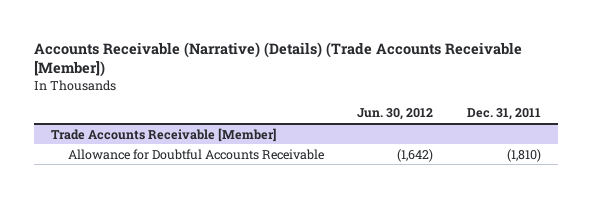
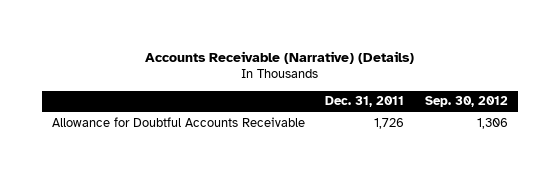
[34,41,523,78] Accounts Receivable (Narrative) (Details) (Trade Accounts Receivable [Member]) -> [144,50,414,64] Accounts Receivable (Narrative) (Details)
[357,108,434,121] Jun. 30, 2012 -> none
none -> [424,96,508,108] Sep. 30, 2012
[51,127,277,142] Trade Accounts Receivable [Member] -> none
[507,148,542,162] (1,810) -> [374,117,405,129] 1,726

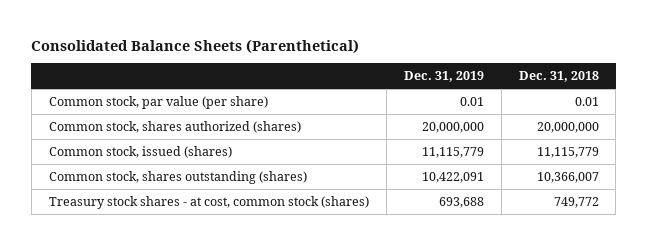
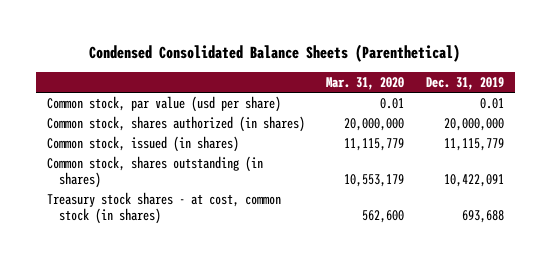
[31,38,360,54] Consolidated Balance Sheets (Parenthetical) -> [89,43,461,62] Condensed Consolidated Balance Sheets (Parenthetical)
[518,71,599,83] Dec. 31, 2018 -> none
none -> [326,76,405,90] Mar. 31, 2020
[48,95,268,109] Common stock, par value (per share) -> [46,96,281,113] Common stock, par value (usd per share)
[48,120,301,133] Common stock, shares authorized (shares) -> [46,116,305,133] Common stock, shares authorized (in shares)
[48,145,232,158] Common stock, issued (shares) -> [46,136,239,153] Common stock, issued (in shares)
[48,170,307,184] Common stock, shares outstanding (shares) -> [46,156,263,189] Common stock, shares outstanding (in shares)
[48,195,369,209] Treasury stock shares - at cost, common stock (shares) -> [46,192,281,225] Treasury stock shares - at cost, common stock (in shares)

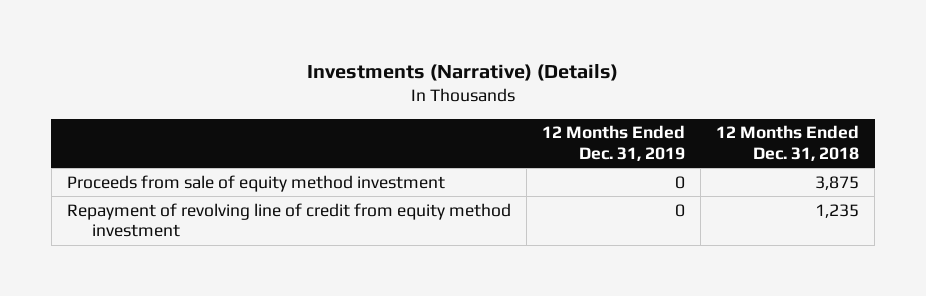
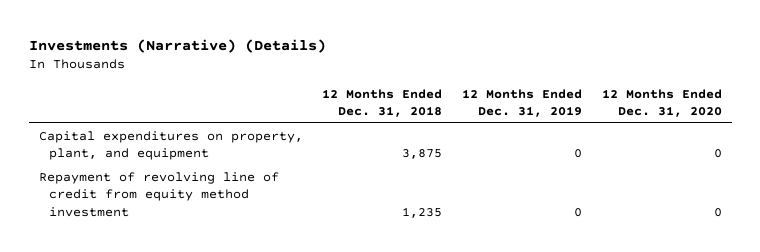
none -> [601,88,722,118] 12 Months Ended Dec. 31, 2020
[66,174,445,192] Proceeds from sale of equity method investment -> [38,130,303,161] Capital expenditures on property, plant, and equipment

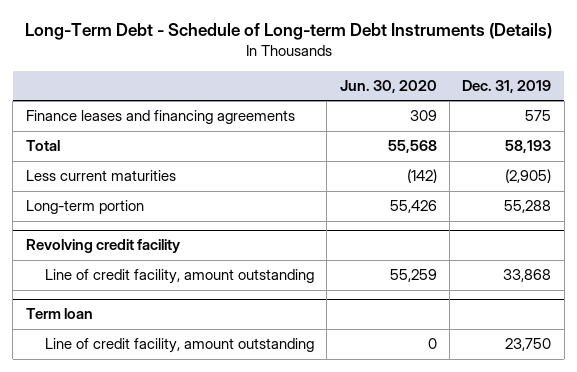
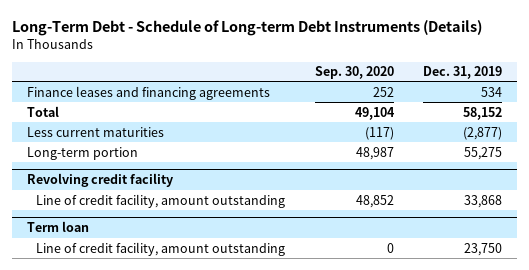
[339,79,437,93] Jun. 30, 2020 -> none
none -> [314,66,394,80] Sep. 30, 2020
[525,110,552,122] 575 -> [480,86,502,97] 534
[505,140,552,154] 58,193 -> [462,106,502,120] 58,152
[505,169,552,184] (2,905) -> [462,126,502,140] (2,877)
[504,200,552,214] 55,288 -> [463,146,502,160] 55,275

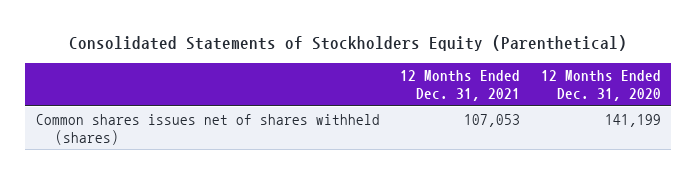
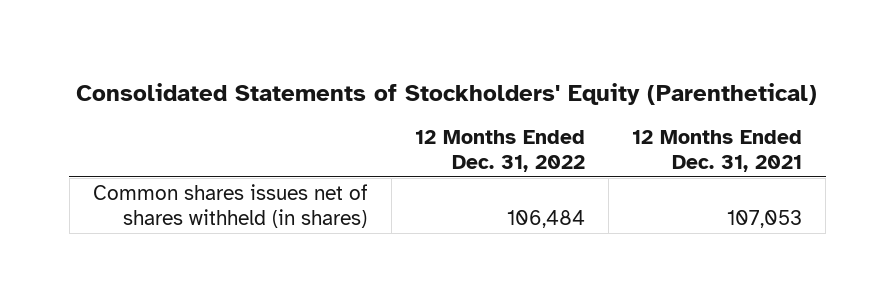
[69,35,628,52] Consolidated Statements of Stockholders Equity (Parenthetical) -> [76,83,818,106] Consolidated Statements of Stockholders' Equity (Parenthetical)
[541,70,662,102] 12 Months Ended Dec. 31, 2020 -> none
none -> [414,130,585,172] 12 Months Ended Dec. 31, 2022
[35,114,380,145] Common shares issues net of shares withheld (shares) -> [92,184,368,228] Common shares issues net of shares withheld (in shares)

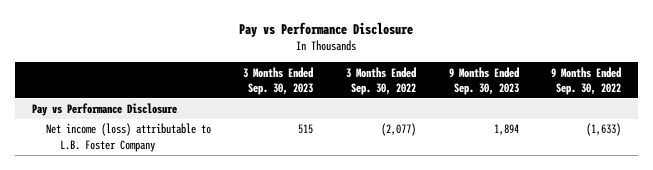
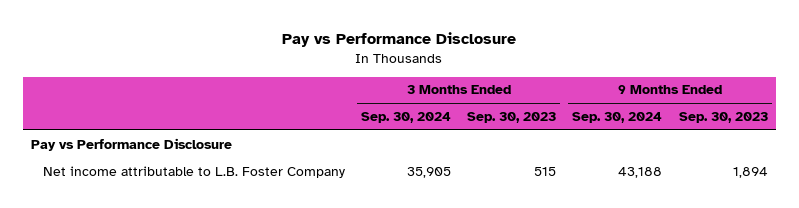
[346,66,417,95] 3 Months Ended Sep. 30, 2022 -> none
[551,66,622,95] 9 Months Ended Sep. 30, 2022 -> none
none -> [360,112,451,124] Sep. 30, 2024
none -> [572,112,663,124] Sep. 30, 2024
[45,123,211,152] Net income (loss) attributable to L.B. Foster Company -> [42,165,345,178] Net income attributable to L.B. Foster Company

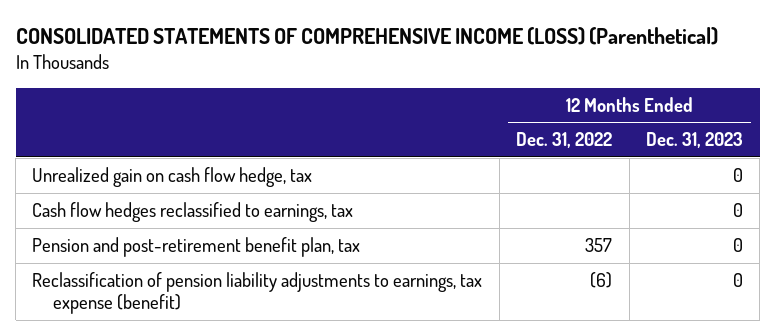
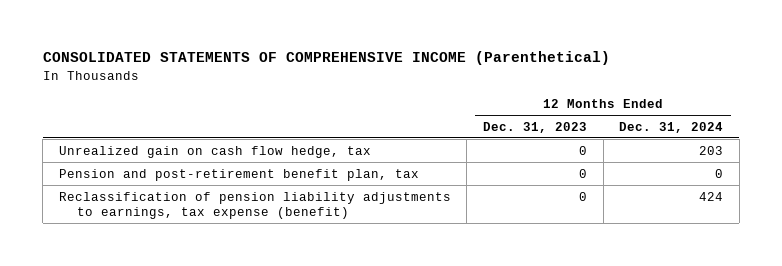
[15,27,718,46] CONSOLIDATED STATEMENTS OF COMPREHENSIVE INCOME (LOSS) (Parenthetical) -> [42,51,610,66] CONSOLIDATED STATEMENTS OF COMPREHENSIVE INCOME (Parenthetical)
[516,132,613,149] Dec. 31, 2022 -> none
none -> [619,121,724,133] Dec. 31, 2024
[32,202,354,223] Cash flow hedges reclassified to earnings, tax -> none

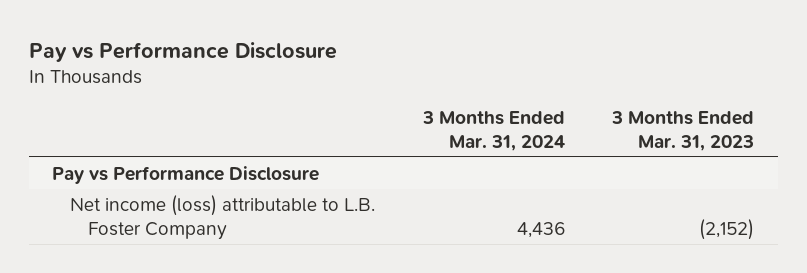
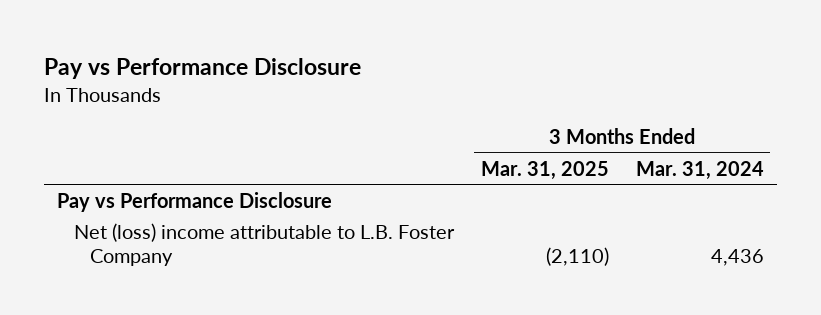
[611,110,755,151] 3 Months Ended Mar. 31, 2023 -> none
none -> [480,160,609,180] Mar. 31, 2025
[69,194,375,240] Net income (loss) attributable to L.B. Foster Company -> [73,222,455,266] Net (loss) income attributable to L.B. Foster Company

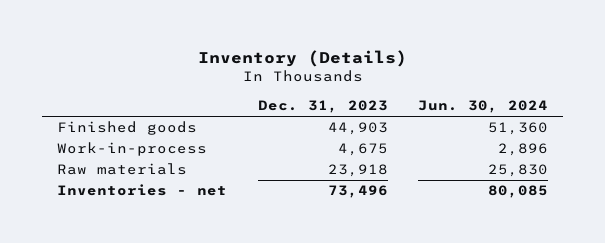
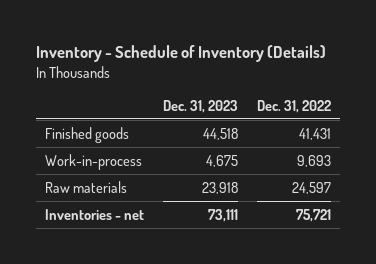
[197,50,407,68] Inventory (Details) -> [35,45,326,63] Inventory - Schedule of Inventory (Details)
[417,100,548,114] Jun. 30, 2024 -> none
none -> [256,99,331,113] Dec. 31, 2022
[327,122,388,136] 44,903 -> [202,127,238,140] 44,518
[327,185,388,199] 73,496 -> [207,208,238,222] 73,111

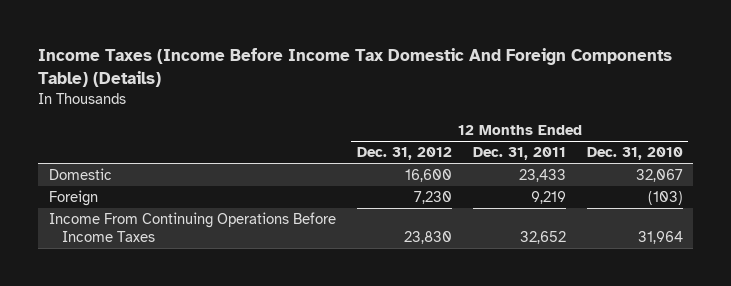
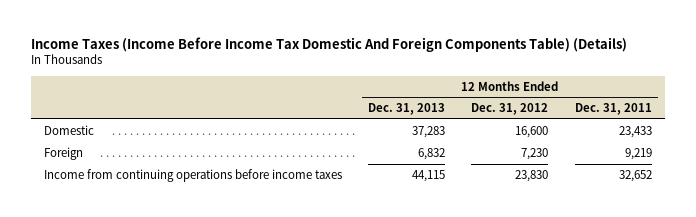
[586,147,683,161] Dec. 31, 2010 -> none
none -> [368,103,446,116] Dec. 31, 2013
[48,212,336,242] Income From Continuing Operations Before Income Taxes -> [44,168,343,182] Income from continuing operations before income taxes

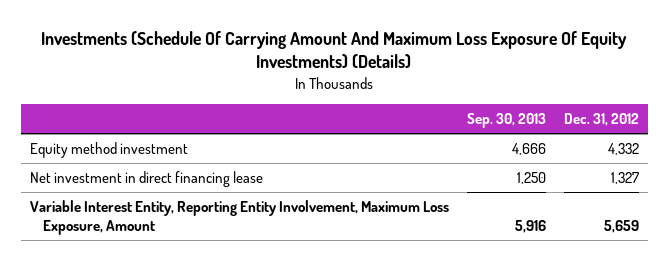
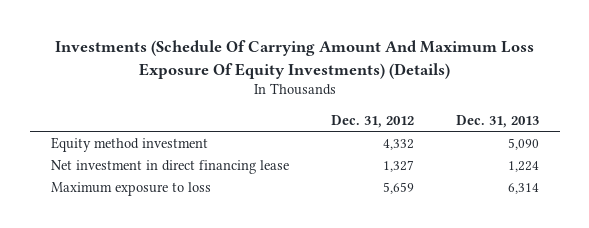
[466,113,546,129] Sep. 30, 2013 -> none
none -> [455,114,539,128] Dec. 31, 2013
[29,200,449,235] Variable Interest Entity, Reporting Entity Involvement, Maximum Loss Exposure, Amount -> [50,181,211,196] Maximum exposure to loss

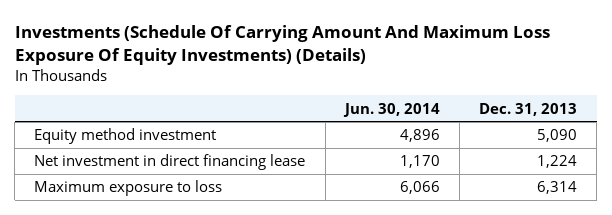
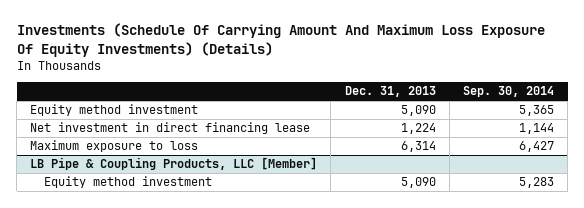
[342,102,440,117] Jun. 30, 2014 -> none
none -> [462,86,554,98] Sep. 30, 2014
none -> [30,157,318,171] LB Pipe & Coupling Products, LLC [Member]
none -> [44,176,213,189] Equity method investment

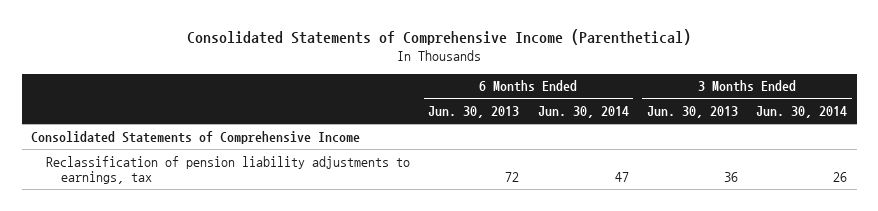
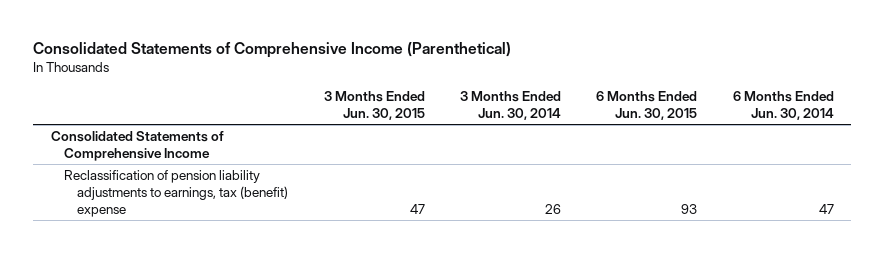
[428,105,520,118] Jun. 30, 2013 -> none
[647,105,739,118] Jun. 30, 2013 -> none
none -> [323,90,425,121] 3 Months Ended Jun. 30, 2015
none -> [596,90,698,121] 6 Months Ended Jun. 30, 2015
[45,155,410,185] Reclassification of pension liability adjustments to earnings, tax -> [64,169,289,218] Reclassification of pension liability adjustments to earnings, tax (benefit) expense

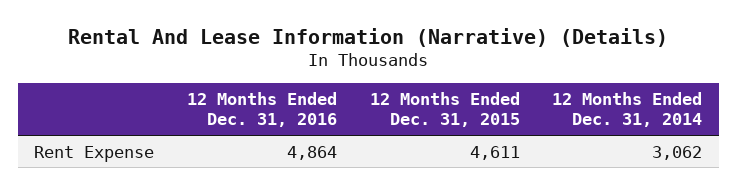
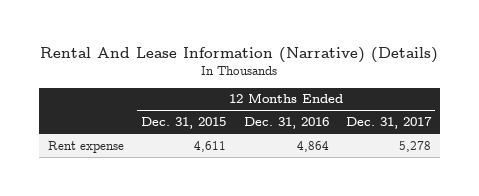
[552,91,703,128] 12 Months Ended Dec. 31, 2014 -> none
none -> [346,117,433,130] Dec. 31, 2017
[34,145,155,162] Rent Expense -> [47,140,124,153] Rent expense

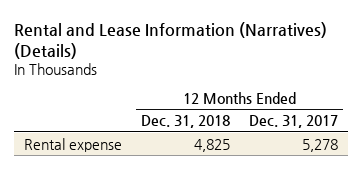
[40,47,439,64] Rental And Lease Information (Narrative) (Details) -> [14,22,328,60] Rental and Lease Information (Narratives) (Details)
[141,117,227,130] Dec. 31, 2015 -> none
[243,117,329,130] Dec. 31, 2016 -> none
none -> [140,115,230,129] Dec. 31, 2018
[47,140,124,153] Rent expense -> [23,137,122,152] Rental expense

